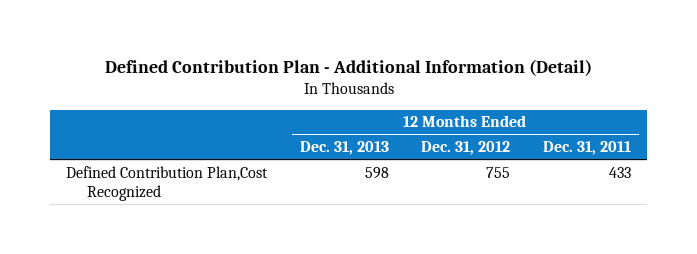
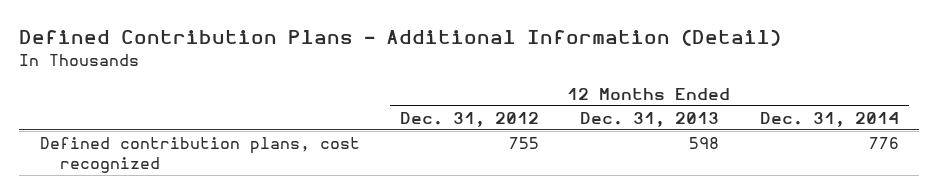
[104,59,592,77] Defined Contribution Plan - Additional Information (Detail) -> [19,29,782,47] Defined Contribution Plans - Additional Information (Detail)
[543,140,632,155] Dec. 31, 2011 -> none
none -> [759,111,899,127] Dec. 31, 2014
[66,165,269,201] Defined Contribution Plan,Cost Recognized -> [39,137,360,174] Defined contribution plans, cost recognized

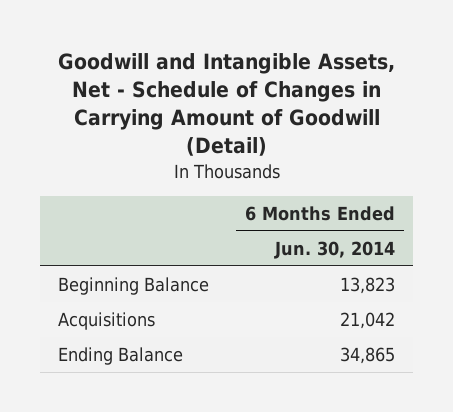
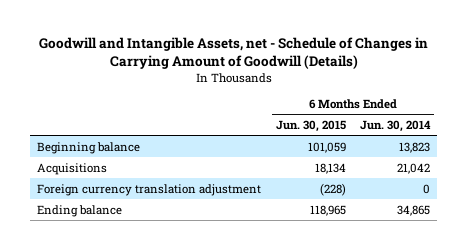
[57,52,395,157] Goodwill and Intangible Assets, Net - Schedule of Changes in Carrying Amount of Goodwill (Detail) -> [38,37,428,69] Goodwill and Intangible Assets, net - Schedule of Changes in Carrying Amount of Goodwill (Details)
none -> [275,119,346,132] Jun. 30, 2015
[58,276,210,295] Beginning Balance -> [37,141,141,154] Beginning balance
none -> [37,183,262,196] Foreign currency translation adjustment
[58,346,184,365] Ending Balance -> [37,204,123,217] Ending balance

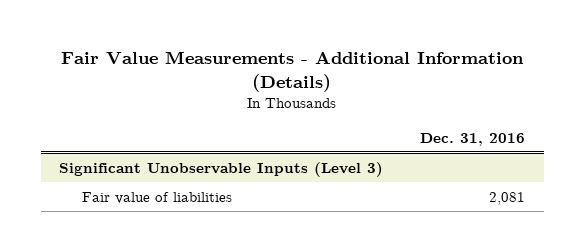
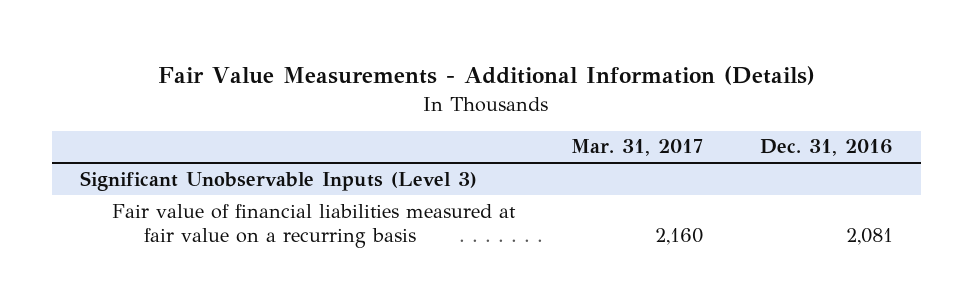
none -> [571,139,704,157] Mar. 31, 2017
[82,191,233,204] Fair value of liabilities -> [112,203,517,248] Fair value of financial liabilities measured at fair value on a recurring basis

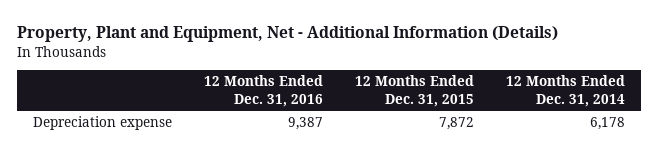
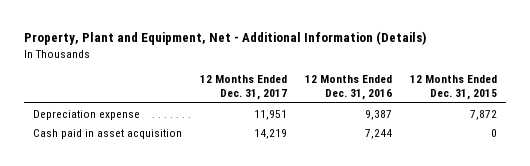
[505,75,625,107] 12 Months Ended Dec. 31, 2014 -> none
none -> [200,74,288,101] 12 Months Ended Dec. 31, 2017
none -> [33,128,183,139] Cash paid in asset acquisition

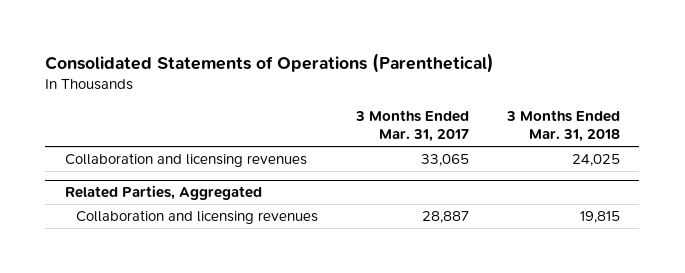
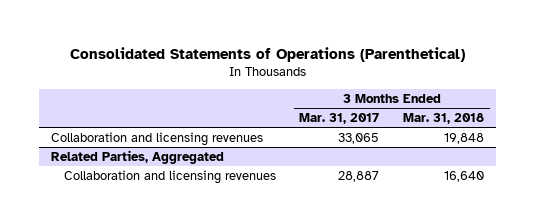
[572,153,621,166] 24,025 -> [444,132,485,144] 19,848
[580,210,621,223] 19,815 -> [444,170,485,182] 16,640

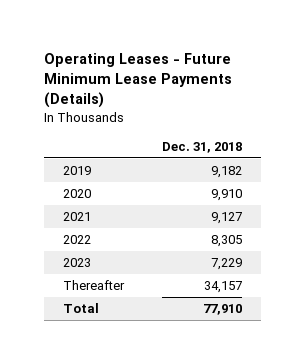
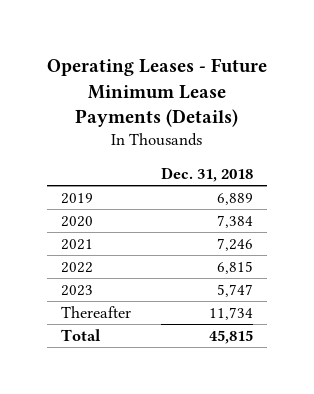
[211,166,243,179] 9,182 -> [216,193,253,206] 6,889
[211,189,243,202] 9,910 -> [216,215,253,229] 7,384
[211,212,243,225] 9,127 -> [216,238,253,252] 7,246
[211,235,243,248] 8,305 -> [216,261,253,275] 6,815
[211,258,243,271] 7,229 -> [216,284,253,298] 5,747
[204,281,243,294] 34,157 -> [208,307,253,321] 11,734
[203,304,243,316] 77,910 -> [208,330,253,345] 45,815

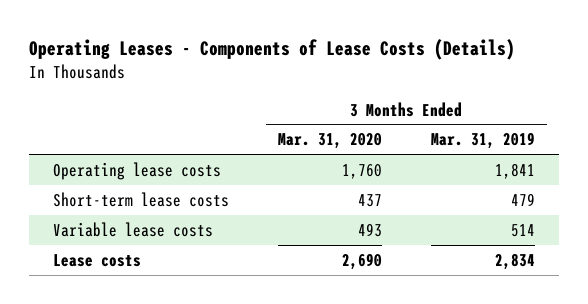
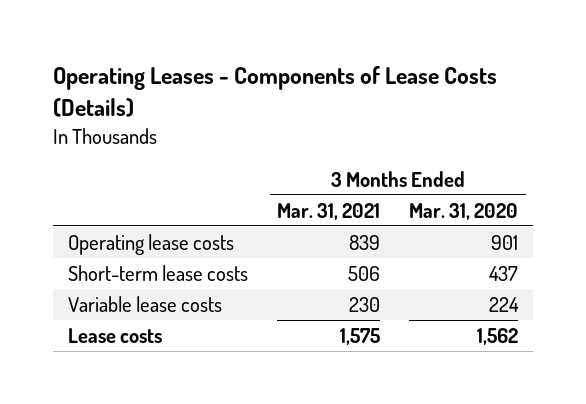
[430,132,535,150] Mar. 31, 2019 -> none
none -> [276,202,380,220] Mar. 31, 2021
[342,163,383,179] 1,760 -> [491,234,519,250] 901
[358,222,383,237] 493 -> [489,296,520,312] 224
[342,252,383,270] 2,690 -> [477,327,519,345] 1,562

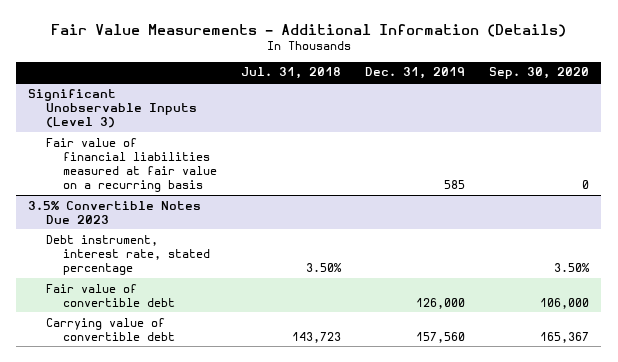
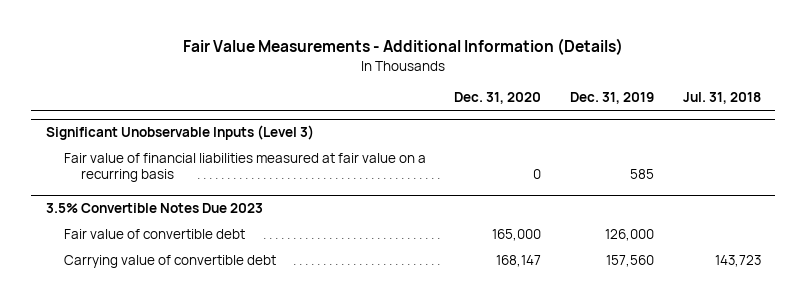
[489,67,590,80] Sep. 30, 2020 -> none
none -> [454,92,542,105] Dec. 31, 2020
[45,234,211,275] Debt instrument, interest rate, stated percentage -> none

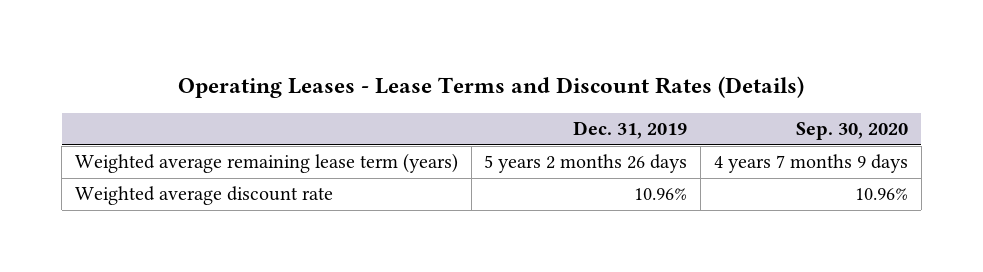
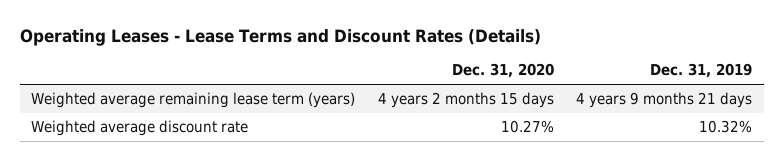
[795,122,908,141] Sep. 30, 2020 -> none
none -> [451,63,554,79] Dec. 31, 2020
[484,154,688,174] 5 years 2 months 26 days -> [576,92,753,109] 4 years 9 months 21 days
[634,188,688,201] 10.96% -> [699,120,753,134] 10.32%

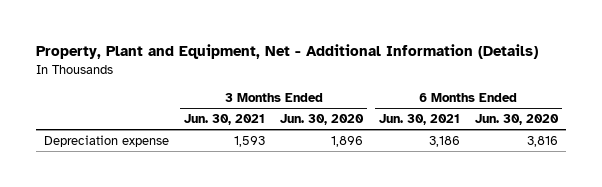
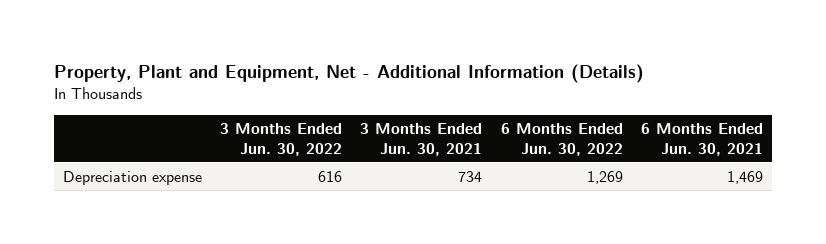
[280,114,365,126] Jun. 30, 2020 -> none
[474,114,559,126] Jun. 30, 2020 -> none
none -> [220,123,343,156] 3 Months Ended Jun. 30, 2022
none -> [500,123,623,156] 6 Months Ended Jun. 30, 2022
[234,136,266,148] 1,593 -> [458,171,483,183] 734
[428,136,460,148] 3,186 -> [726,171,763,185] 1,469

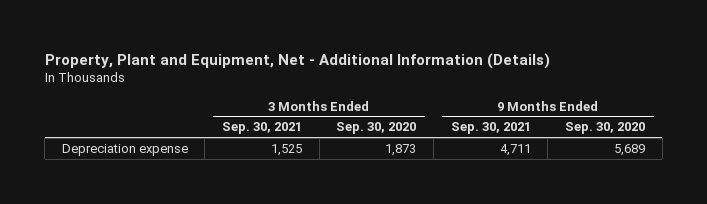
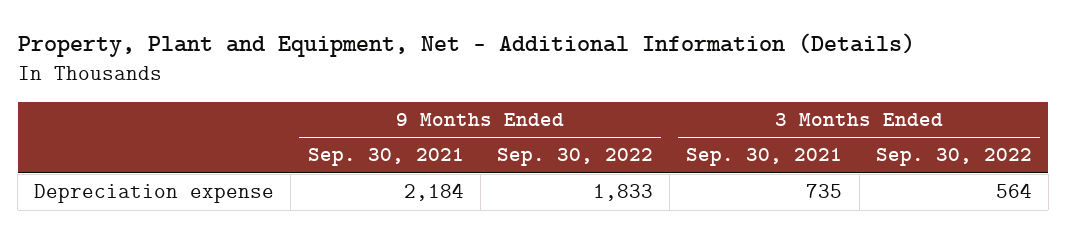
[336,122,417,135] Sep. 30, 2020 -> none
[565,122,646,135] Sep. 30, 2020 -> none
none -> [497,148,654,167] Sep. 30, 2022
none -> [875,148,1032,167] Sep. 30, 2022
[271,144,303,157] 1,525 -> [806,184,843,199] 735
[499,144,531,157] 4,711 -> [403,183,464,202] 2,184

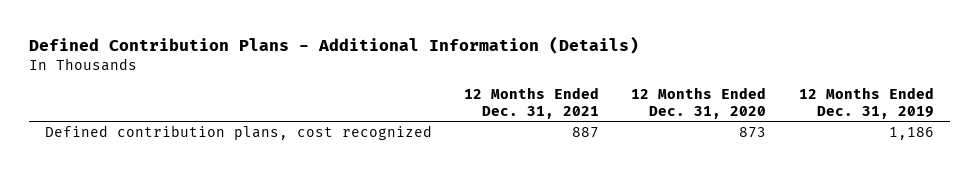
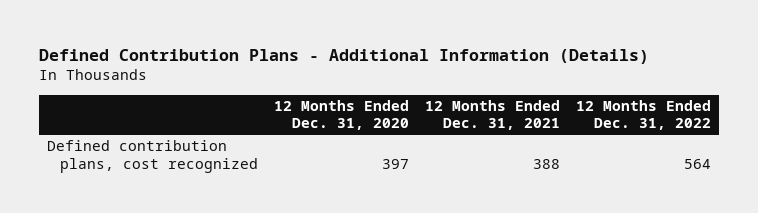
[798,86,934,119] 12 Months Ended Dec. 31, 2019 -> none
none -> [575,99,711,131] 12 Months Ended Dec. 31, 2022
[572,127,600,139] 887 -> [533,158,561,169] 388
[739,127,767,139] 873 -> [382,158,410,169] 397

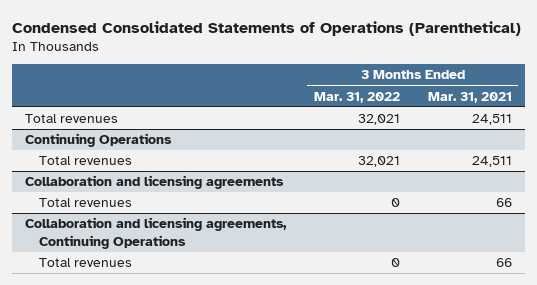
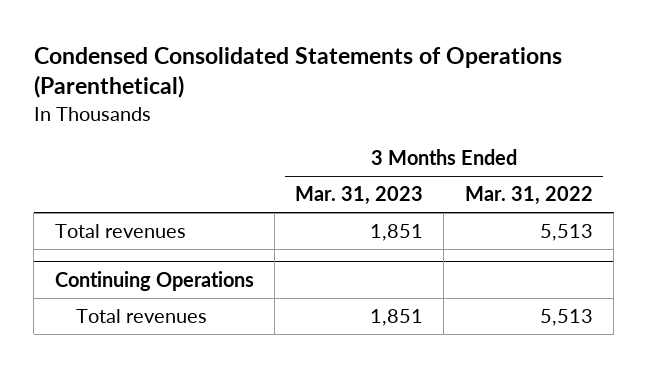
[427,91,512,103] Mar. 31, 2021 -> none
none -> [295,186,424,206] Mar. 31, 2023
[357,114,400,126] 32,021 -> [539,224,593,242] 5,513
[25,175,285,190] Collaboration and licensing agreements -> none
[38,198,132,208] Total revenues -> none
[25,217,288,249] Collaboration and licensing agreements, Continuing Operations -> none
[38,258,132,268] Total revenues -> none
[357,156,400,168] 32,021 -> [539,309,593,327] 5,513

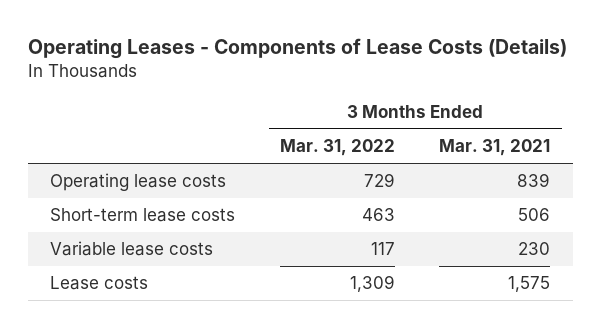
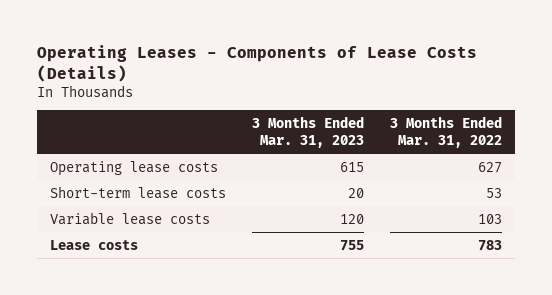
[439,139,551,157] Mar. 31, 2021 -> none
none -> [251,116,364,148] 3 Months Ended Mar. 31, 2023
[363,173,395,188] 729 -> [477,161,502,173] 627
[361,208,395,222] 463 -> [485,187,502,198] 53
[370,242,395,256] 117 -> [477,213,502,224] 103
[349,275,395,293] 1,309 -> [477,239,502,251] 783

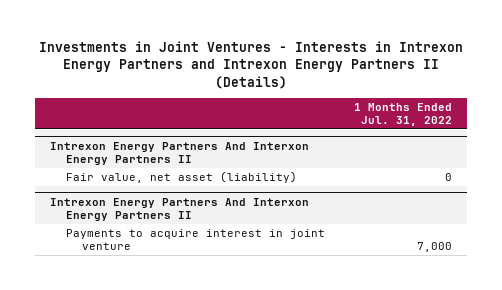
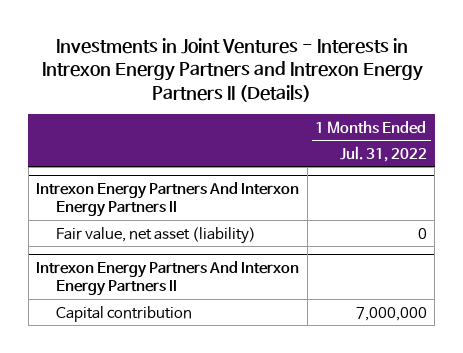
[65,228,325,251] Payments to acquire interest in joint venture -> none
none -> [56,305,193,322] Capital contribution

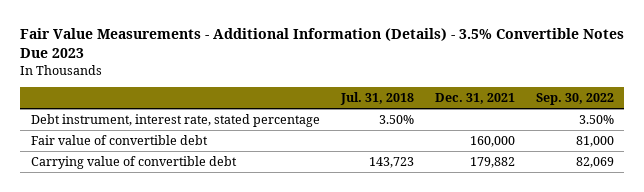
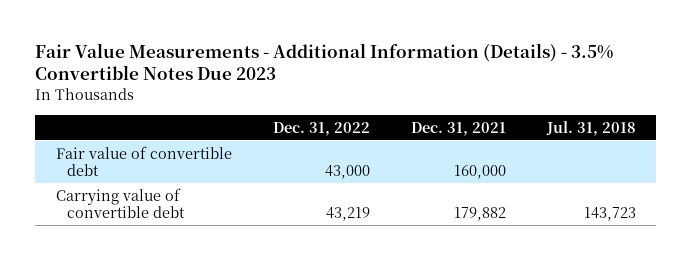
[535,93,614,106] Sep. 30, 2022 -> none
none -> [272,121,370,136] Dec. 31, 2022
[30,113,320,127] Debt instrument, interest rate, stated percentage -> none

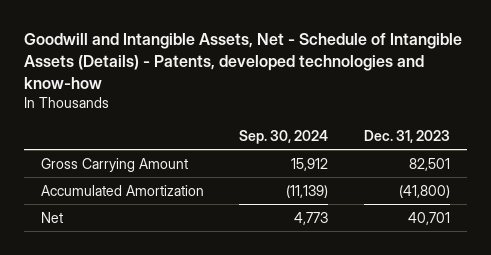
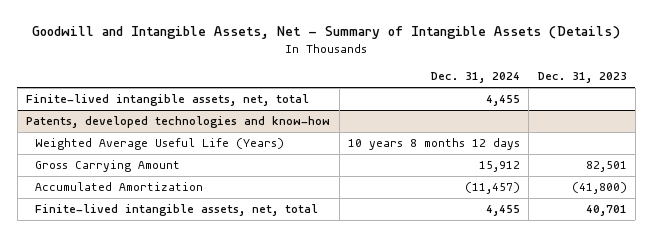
[23,33,462,89] Goodwill and Intangible Assets, Net - Schedule of Intangible Assets (Details) - Patents, developed technologies and know-how -> [32,26,621,40] Goodwill and Intangible Assets, Net - Summary of Intangible Assets (Details)
[239,129,329,144] Sep. 30, 2024 -> none
none -> [430,72,520,84] Dec. 31, 2024
none -> [26,94,310,107] Finite-lived intangible assets, net, total
none -> [26,116,331,129] Patents, developed technologies and know-how
none -> [35,138,285,151] Weighted Average Useful Life (Years)
[41,211,64,223] Net -> [35,204,319,217] Finite-lived intangible assets, net, total

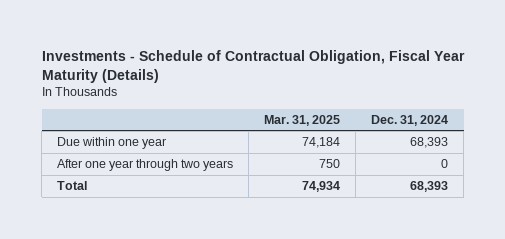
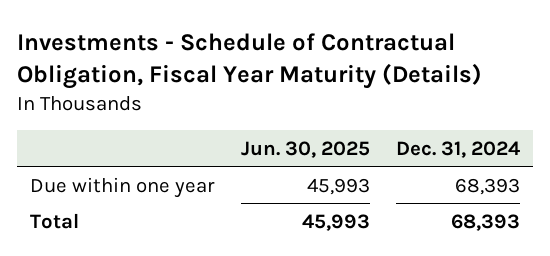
[264,114,341,126] Mar. 31, 2025 -> none
none -> [240,140,370,158] Jun. 30, 2025
[57,159,234,172] After one year through two years -> none

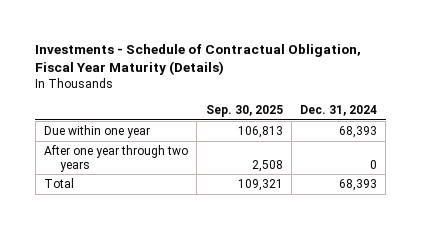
[240,140,370,158] Jun. 30, 2025 -> none
none -> [205,105,283,118] Sep. 30, 2025
none -> [44,145,189,172] After one year through two years

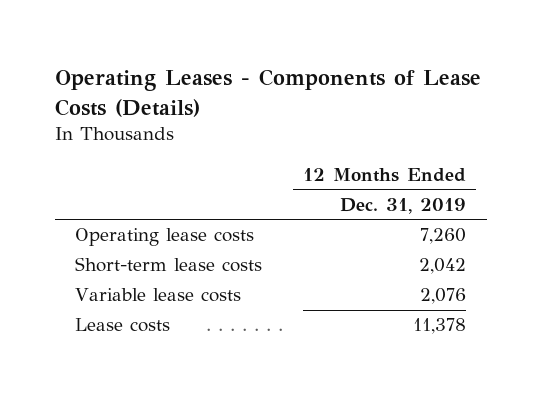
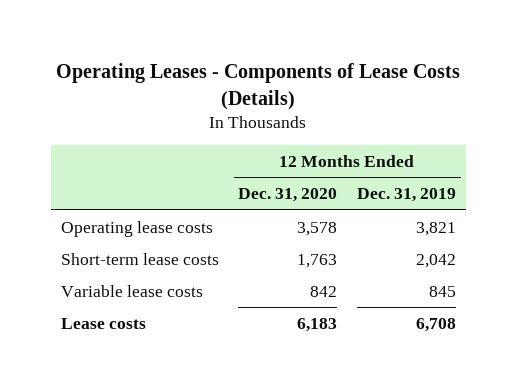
none -> [238,188,338,203] Dec. 31, 2020
[420,228,467,245] 7,260 -> [416,221,457,236] 3,821
[420,288,467,305] 2,076 -> [429,285,457,297] 845
[413,318,467,335] 11,378 -> [416,317,457,332] 6,708

